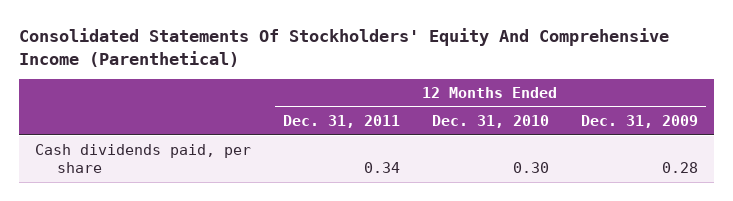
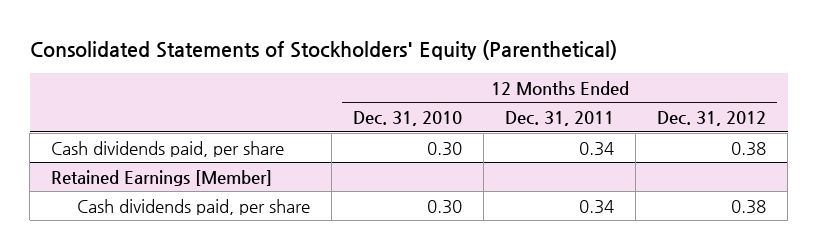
[19,27,670,67] Consolidated Statements Of Stockholders' Equity And Comprehensive Income (Parenthetical) -> [29,40,617,61] Consolidated Statements of Stockholders' Equity (Parenthetical)
[580,115,698,129] Dec. 31, 2009 -> none
none -> [657,111,767,127] Dec. 31, 2012
none -> [51,169,273,186] Retained Earnings [Member]
none -> [76,198,310,215] Cash dividends paid, per share

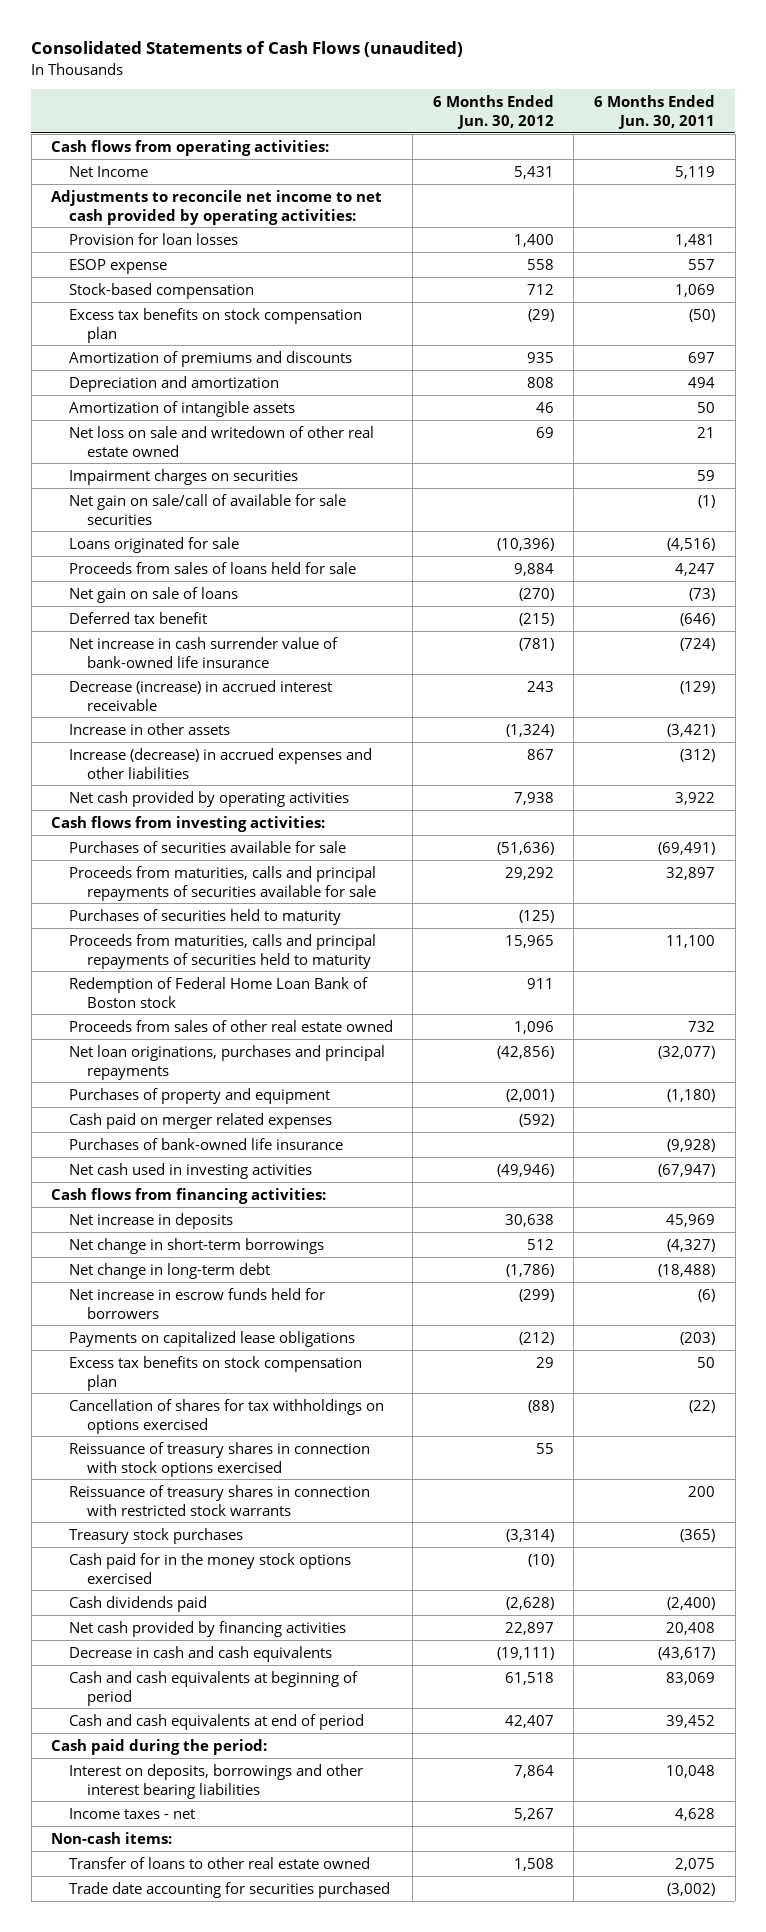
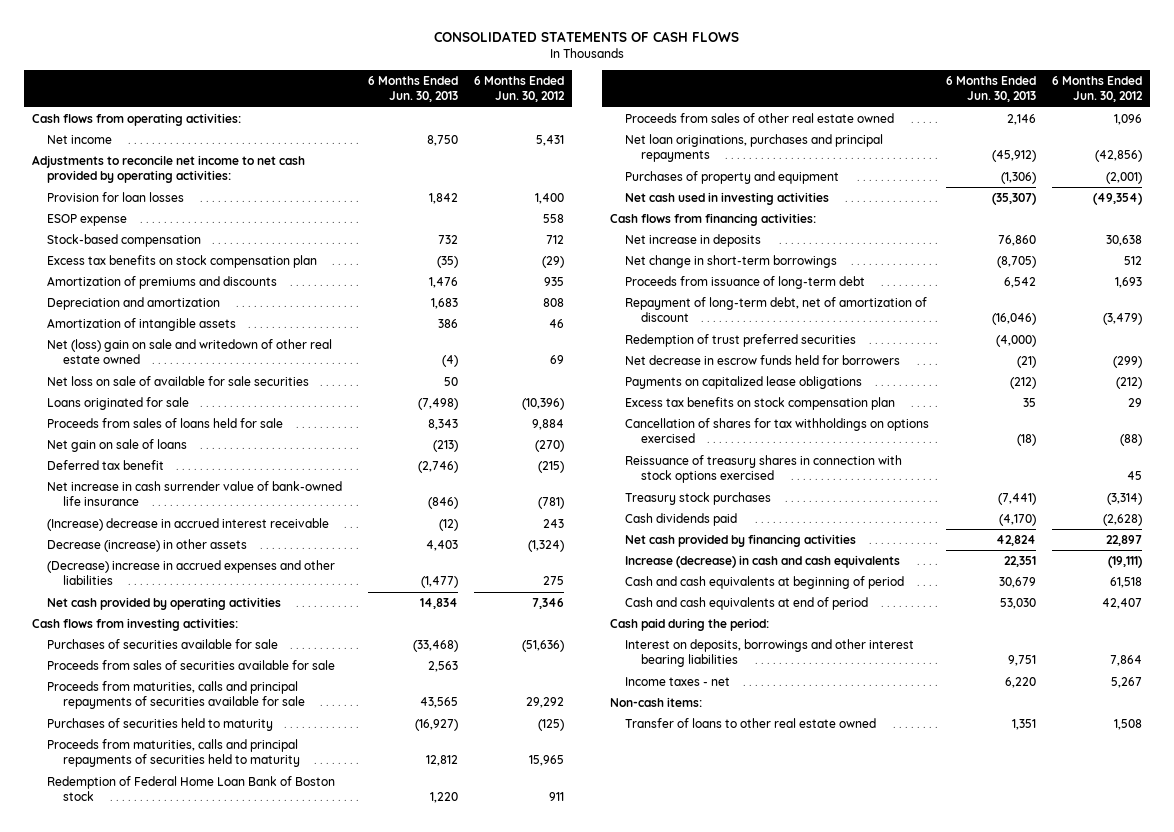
[31,41,464,58] Consolidated Statements of Cash Flows (unaudited) -> [433,30,739,42] CONSOLIDATED STATEMENTS OF CASH FLOWS
[593,95,715,129] 6 Months Ended Jun. 30, 2011 -> none
none -> [367,75,458,103] 6 Months Ended Jun. 30, 2013
[68,165,148,177] Net Income -> [47,134,113,144] Net income
[68,468,298,485] Impairment charges on securities -> none
[68,425,374,457] Net loss on sale and writedown of other real estate owned -> [47,338,333,365] Net (loss) gain on sale and writedown of other real estate owned
[68,493,346,525] Net gain on sale/call of available for sale securities -> [47,375,310,386] Net loss on sale of available for sale securities
[68,679,332,711] Decrease (increase) in accrued interest receivable -> [47,517,330,531] (Increase) decrease in accrued interest receivable
[68,722,230,735] Increase in other assets -> [47,538,248,552] Decrease (increase) in other assets
[68,747,372,779] Increase (decrease) in accrued expenses and other liabilities -> [47,559,336,586] (Decrease) increase in accrued expenses and other liabilities
[526,748,554,760] 867 -> [542,576,564,586] 275
[513,791,554,805] 7,938 -> [531,597,564,609] 7,346
none -> [47,659,336,670] Proceeds from sales of securities available for sale
[68,1112,332,1129] Cash paid on merger related expenses -> none
[68,1137,343,1150] Purchases of bank-owned life insurance -> none
[496,1163,554,1177] (49,946) -> [1093,192,1143,205] (49,354)
none -> [625,275,866,289] Proceeds from issuance of long-term debt
[68,1262,270,1279] Net change in long-term debt -> [625,296,928,323] Repayment of long-term debt, net of amortization of discount
[505,1263,554,1277] (1,786) -> [1103,313,1143,326] (3,479)
none -> [625,333,857,347] Redemption of trust preferred securities
[68,1287,325,1319] Net increase in escrow funds held for borrowers -> [625,354,901,365] Net decrease in escrow funds held for borrowers
[68,1484,370,1516] Reissuance of treasury shares in connection with restricted stock warrants -> none
[535,1442,554,1454] 55 -> [1127,471,1143,481] 45
[68,1552,351,1584] Cash paid for in the money stock options exercised -> none
[68,1645,332,1662] Decrease in cash and cash equivalents -> [625,554,901,568] Increase (decrease) in cash and cash equivalents
[68,1881,390,1898] Trade date accounting for securities purchased -> none

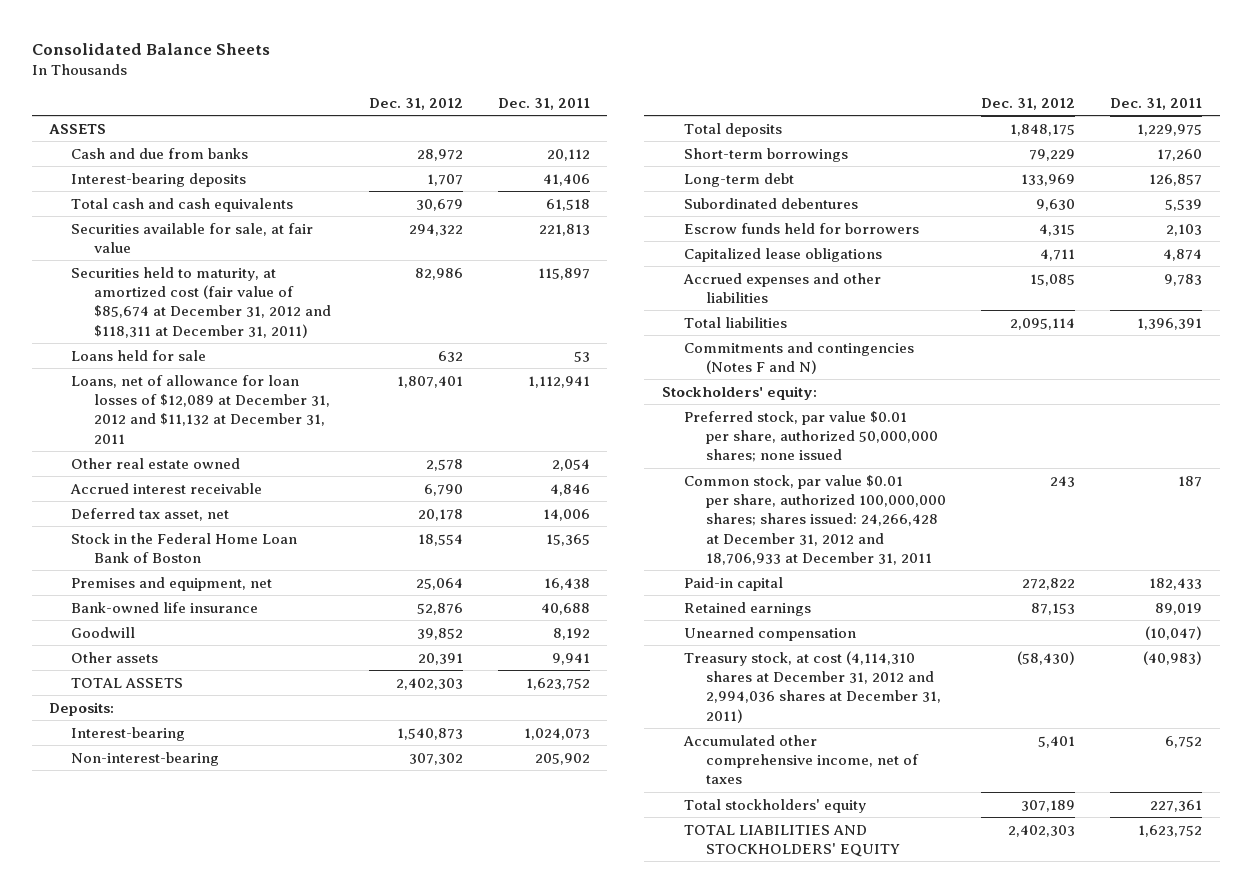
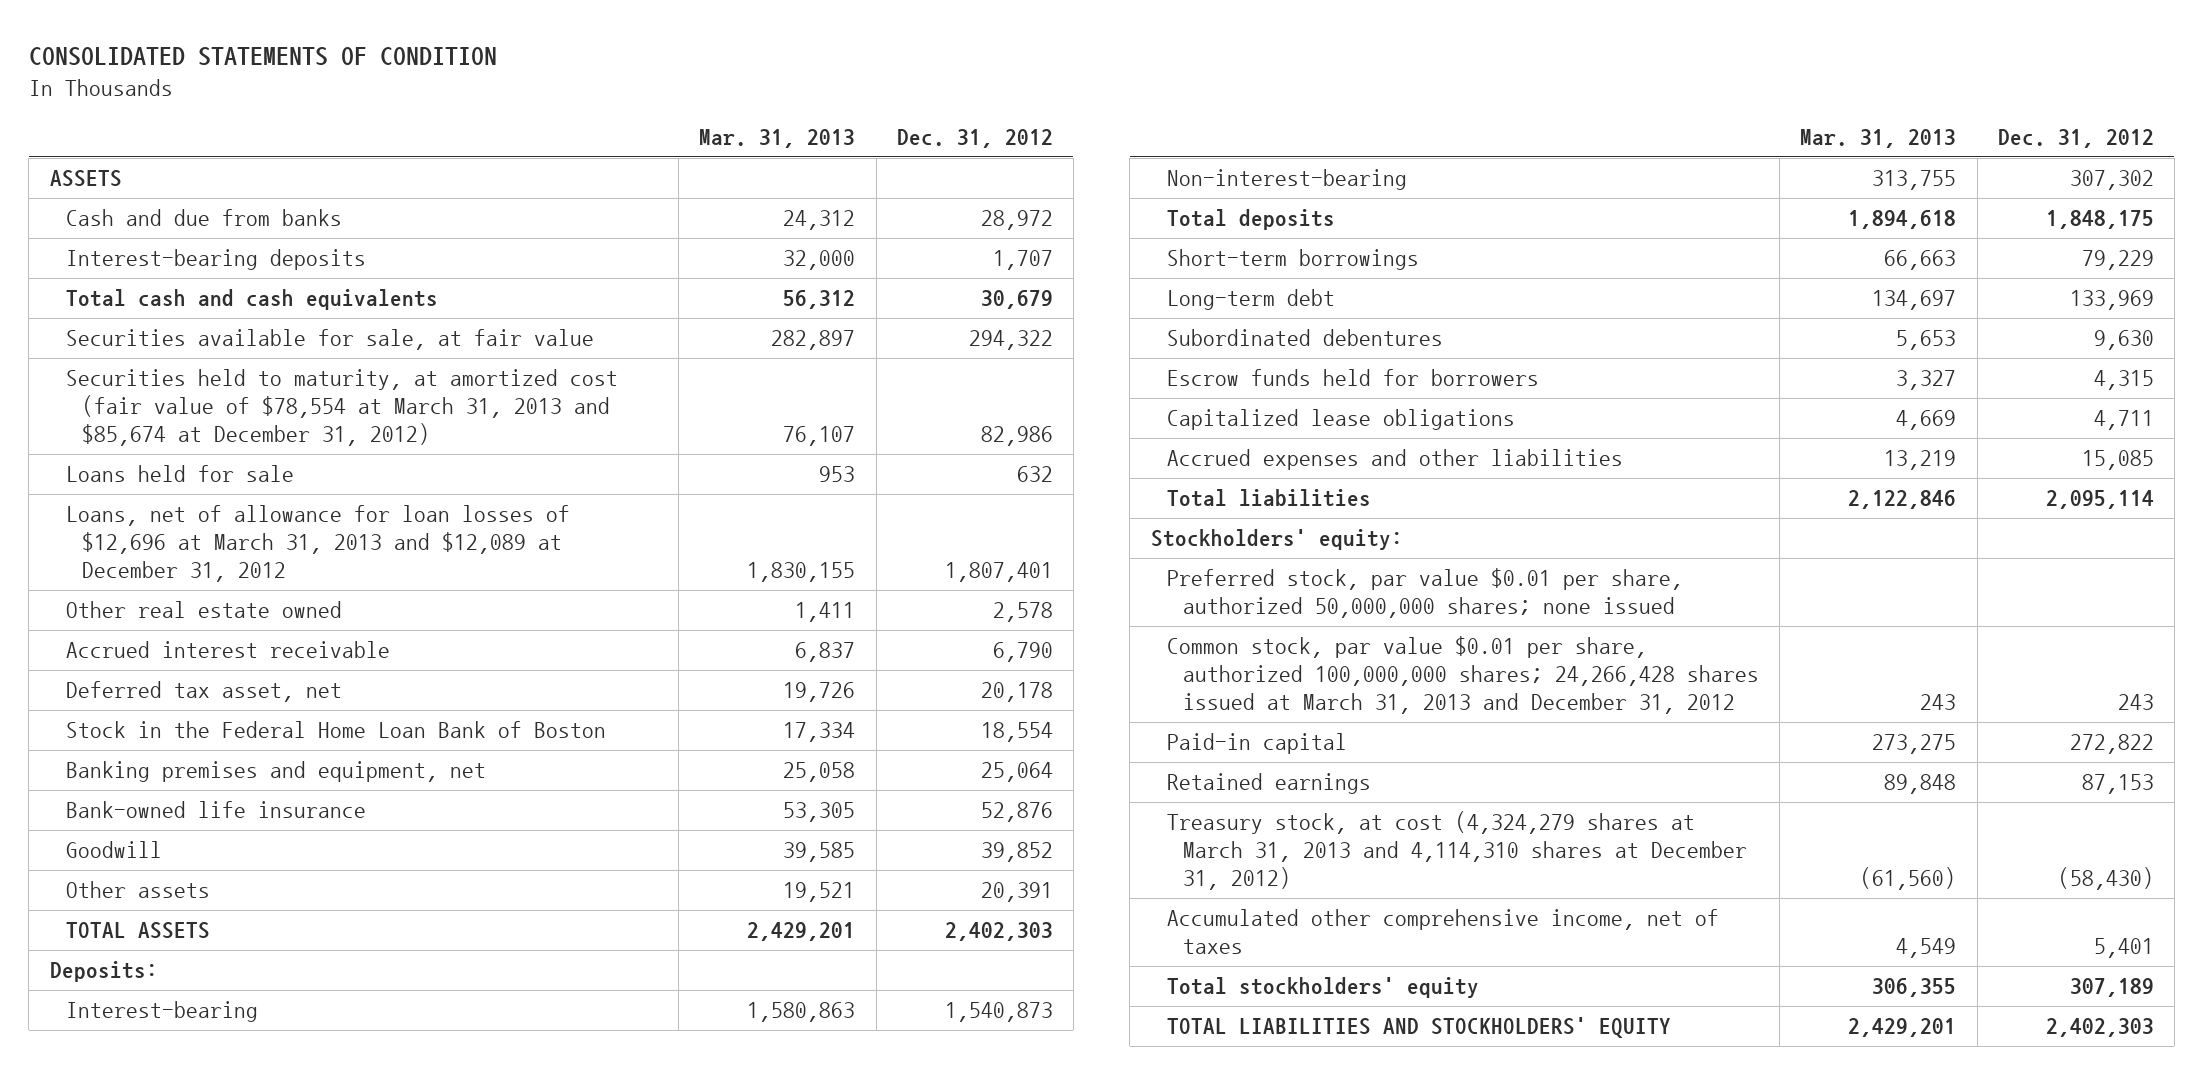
[31,43,270,56] Consolidated Balance Sheets -> [28,47,497,67] CONSOLIDATED STATEMENTS OF CONDITION
[497,97,590,110] Dec. 31, 2011 -> none
none -> [699,129,856,149] Mar. 31, 2013
[71,266,331,338] Securities held to maturity, at amortized cost (fair value of $85,674 at December 31, 2012 and $118,311 at December 31, 2011) -> [65,369,618,447] Securities held to maturity, at amortized cost (fair value of $78,554 at March 31, 2013 and $85,674 at December 31, 2012)
[71,374,330,444] Loans, net of allowance for loan losses of $12,089 at December 31, 2012 and $11,132 at December 31, 2011 -> [65,505,570,583] Loans, net of allowance for loan losses of $12,696 at March 31, 2013 and $12,089 at December 31, 2012
[71,576,273,591] Premises and equipment, net -> [65,761,486,783] Banking premises and equipment, net
[684,341,915,374] Commitments and contingencies (Notes F and N) -> none
[684,474,947,565] Common stock, par value $0.01 per share, authorized 100,000,000 shares; shares issued: 24,266,428 at December 31, 2012 and 18,706,933 at December 31, 2011 -> [1166,636,1760,715] Common stock, par value $0.01 per share, authorized 100,000,000 shares; 24,266,428 shares issued at March 31, 2013 and December 31, 2012
[684,626,857,641] Unearned compensation -> none
[684,650,942,723] Treasury stock, at cost (4,114,310 shares at December 31, 2012 and 2,994,036 shares at December 31, 2011) -> [1166,811,1748,891] Treasury stock, at cost (4,324,279 shares at March 31, 2013 and 4,114,310 shares at December 31, 2012)

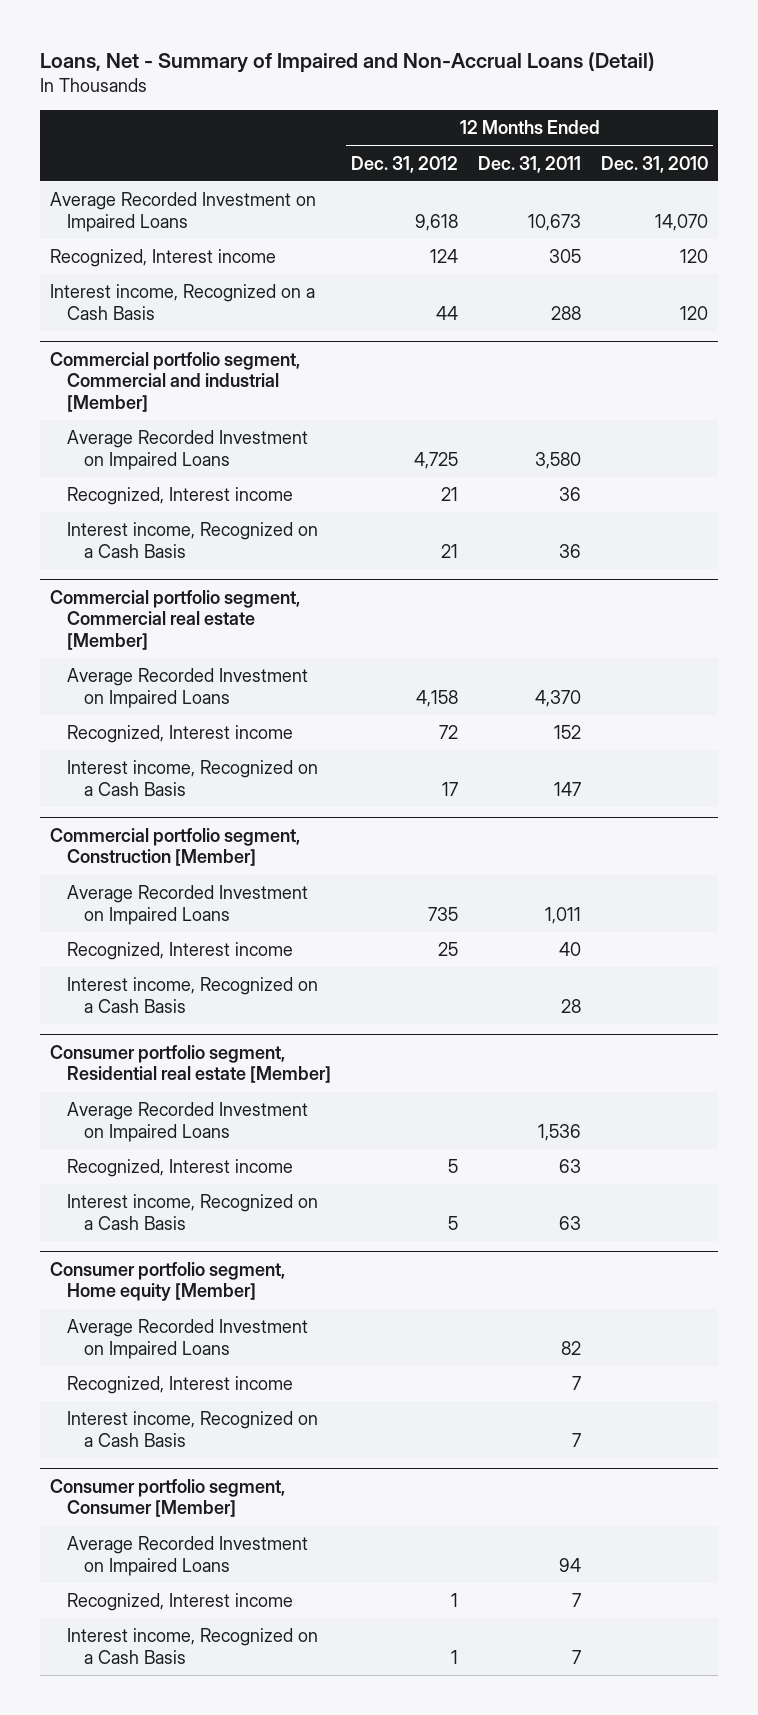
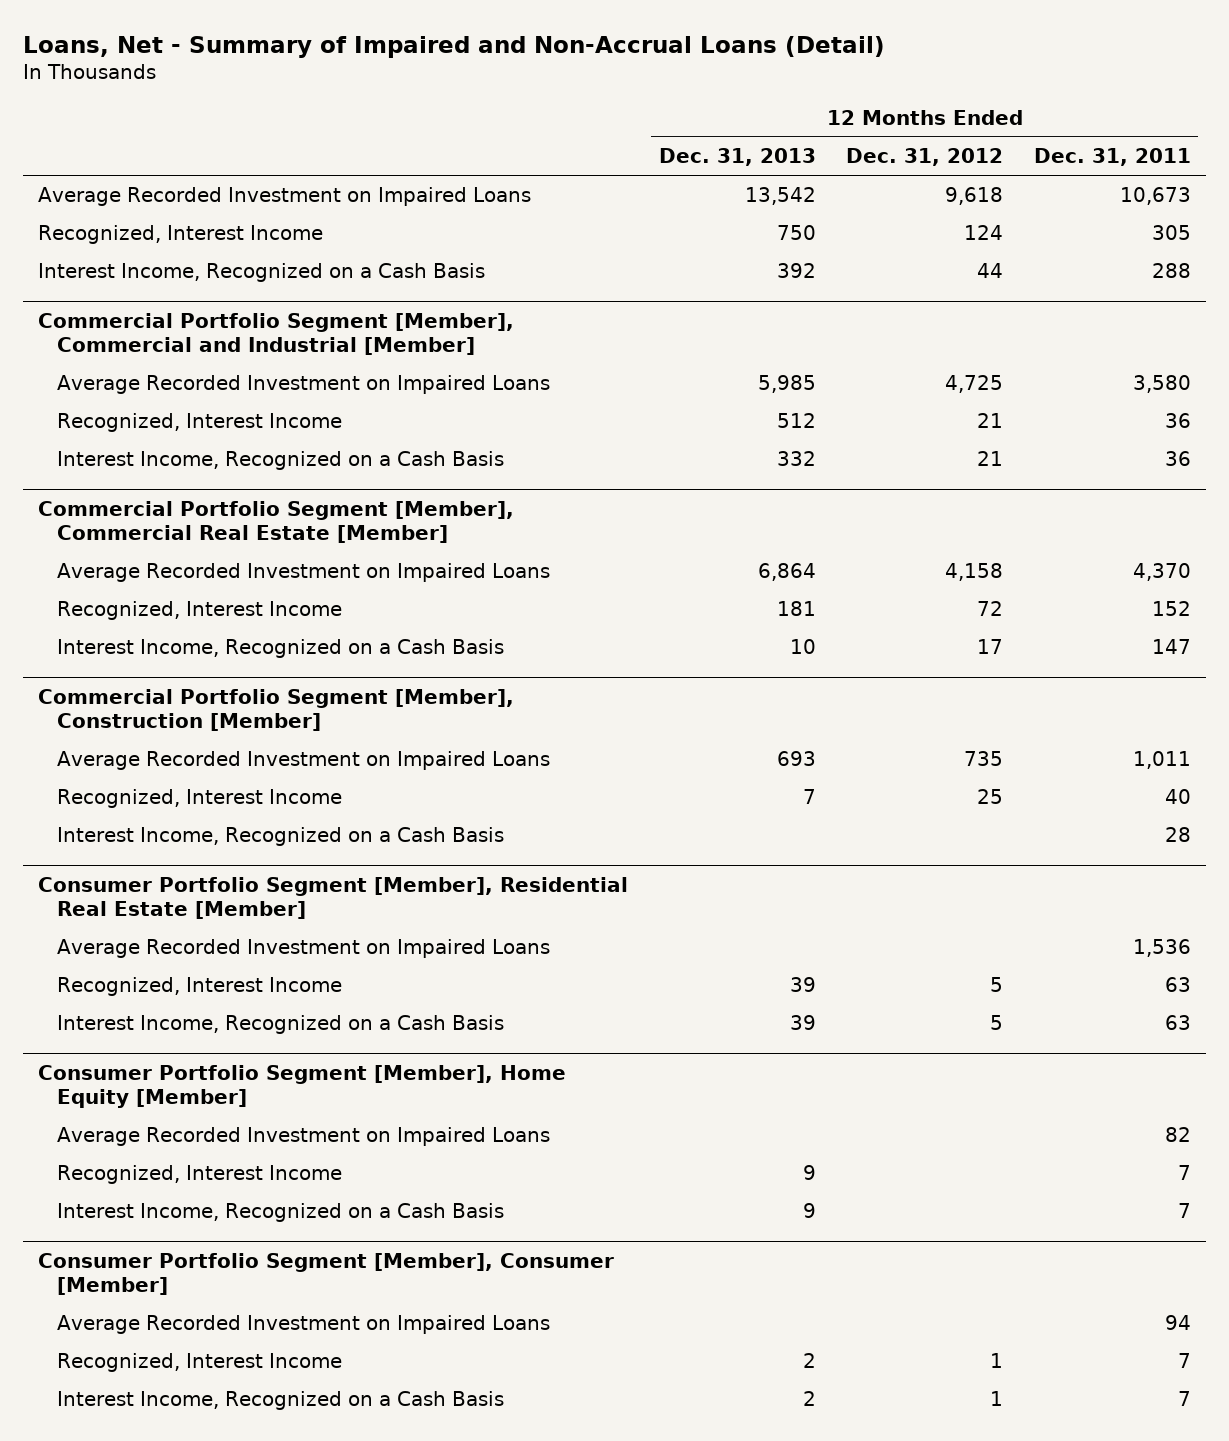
[601,155,709,173] Dec. 31, 2010 -> none
none -> [658,148,816,167] Dec. 31, 2013
[50,249,277,268] Recognized, Interest income -> [38,225,324,245] Recognized, Interest Income
[50,284,316,320] Interest income, Recognized on a Cash Basis -> [38,263,486,283] Interest Income, Recognized on a Cash Basis
[50,351,301,413] Commercial portfolio segment, Commercial and industrial [Member] -> [38,313,515,355] Commercial Portfolio Segment [Member], Commercial and Industrial [Member]
[66,487,293,506] Recognized, Interest income -> [57,413,343,433] Recognized, Interest Income
[66,522,318,558] Interest income, Recognized on a Cash Basis -> [57,451,505,471] Interest Income, Recognized on a Cash Basis
[50,589,301,651] Commercial portfolio segment, Commercial real estate [Member] -> [38,501,515,543] Commercial Portfolio Segment [Member], Commercial Real Estate [Member]
[66,725,293,744] Recognized, Interest income -> [57,601,343,621] Recognized, Interest Income
[66,760,318,796] Interest income, Recognized on a Cash Basis -> [57,639,505,659] Interest Income, Recognized on a Cash Basis
[50,827,301,867] Commercial portfolio segment, Construction [Member] -> [38,689,515,731] Commercial Portfolio Segment [Member], Construction [Member]
[66,942,293,961] Recognized, Interest income -> [57,789,343,809] Recognized, Interest Income
[66,977,318,1013] Interest income, Recognized on a Cash Basis -> [57,827,505,847] Interest Income, Recognized on a Cash Basis
[50,1044,331,1084] Consumer portfolio segment, Residential real estate [Member] -> [38,877,629,919] Consumer Portfolio Segment [Member], Residential Real Estate [Member]
[66,1159,293,1178] Recognized, Interest income -> [57,977,343,997] Recognized, Interest Income
[66,1194,318,1230] Interest income, Recognized on a Cash Basis -> [57,1015,505,1035] Interest Income, Recognized on a Cash Basis
[50,1261,286,1302] Consumer portfolio segment, Home equity [Member] -> [38,1065,567,1108] Consumer Portfolio Segment [Member], Home Equity [Member]
[66,1376,293,1395] Recognized, Interest income -> [57,1165,343,1185] Recognized, Interest Income
[66,1411,318,1447] Interest income, Recognized on a Cash Basis -> [57,1203,505,1223] Interest Income, Recognized on a Cash Basis
[50,1478,286,1518] Consumer portfolio segment, Consumer [Member] -> [38,1253,615,1295] Consumer Portfolio Segment [Member], Consumer [Member]
[66,1593,293,1612] Recognized, Interest income -> [57,1353,343,1373] Recognized, Interest Income
[66,1628,318,1664] Interest income, Recognized on a Cash Basis -> [57,1391,505,1411] Interest Income, Recognized on a Cash Basis

